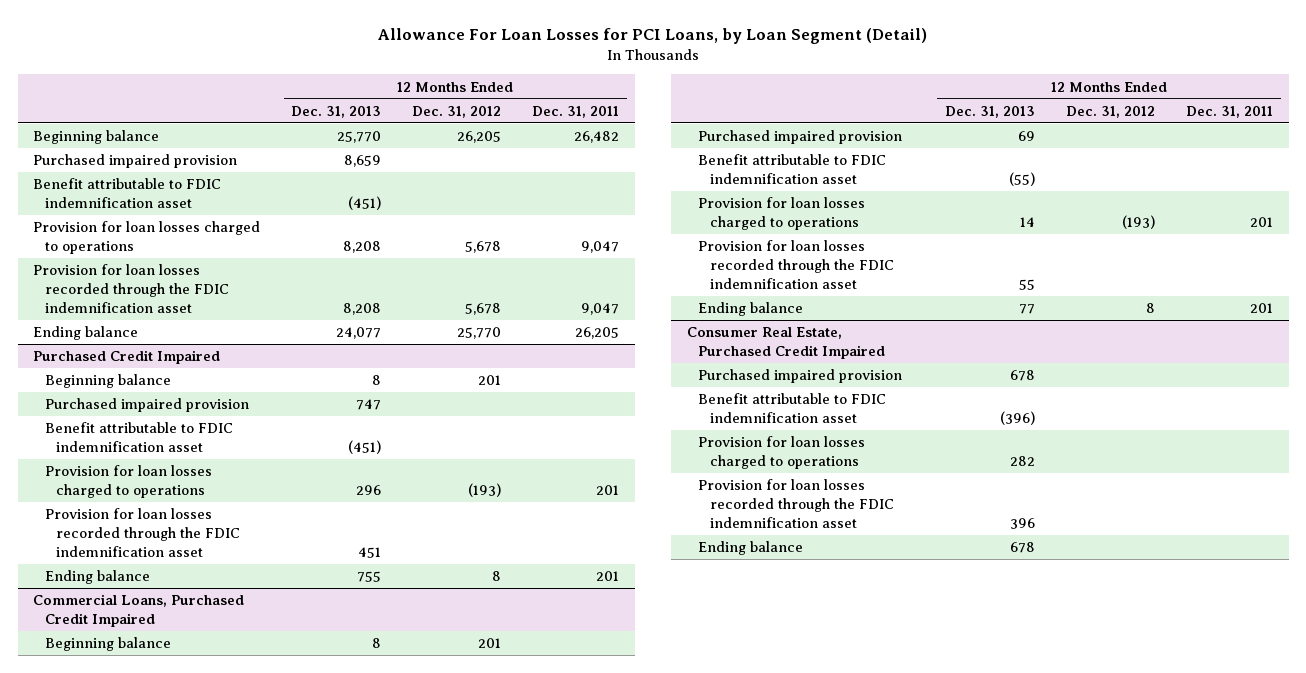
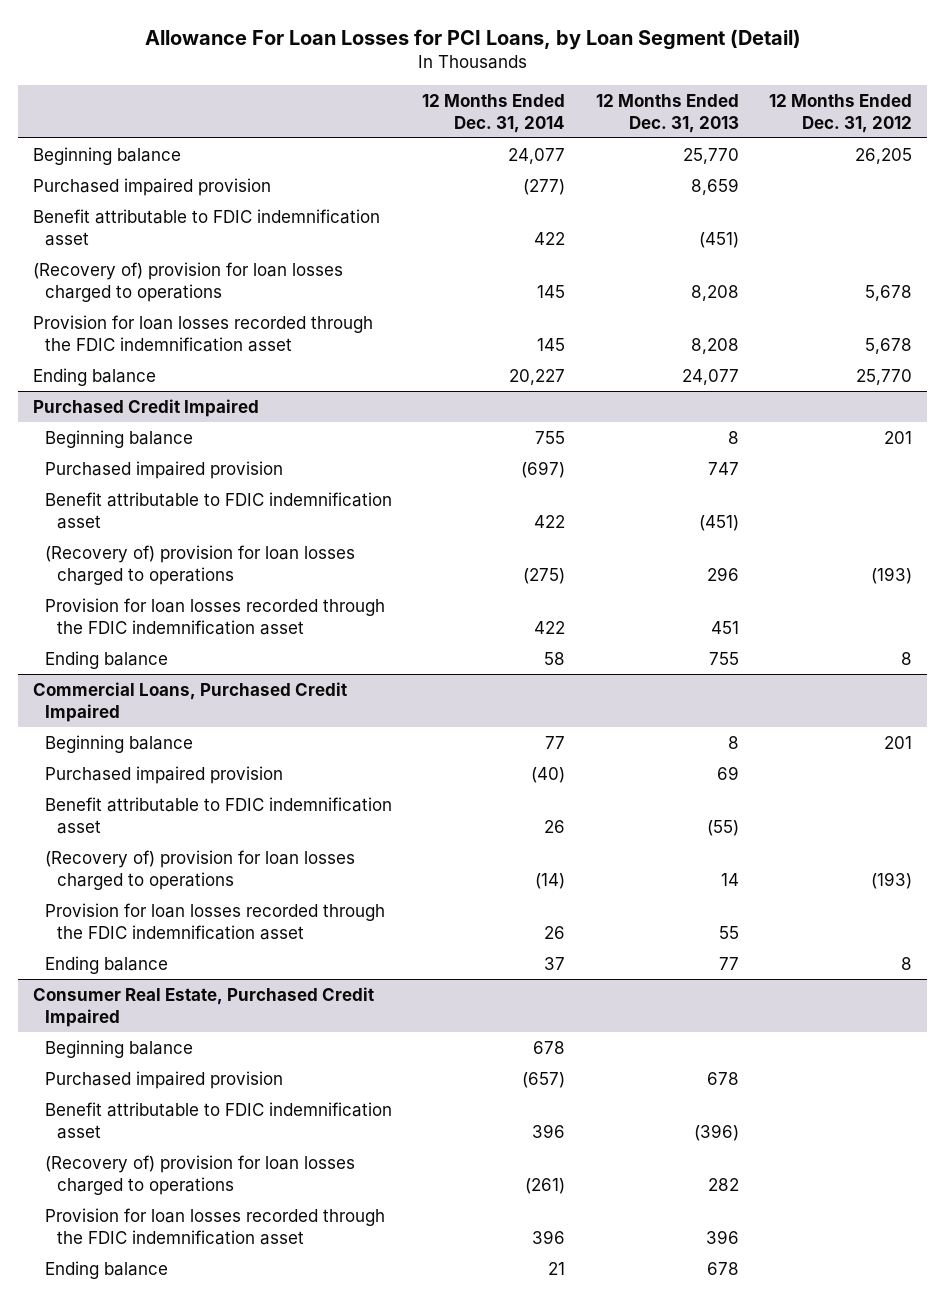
[532,105,620,118] Dec. 31, 2011 -> none
none -> [422,93,566,133] 12 Months Ended Dec. 31, 2014
[33,221,261,254] Provision for loan losses charged to operations -> [32,261,343,302] (Recovery of) provision for loan losses charged to operations
[44,465,212,498] Provision for loan losses charged to operations -> [45,544,356,585] (Recovery of) provision for loan losses charged to operations
[698,197,866,230] Provision for loan losses charged to operations -> [45,849,356,890] (Recovery of) provision for loan losses charged to operations
none -> [45,1039,194,1058] Beginning balance
[698,436,866,469] Provision for loan losses charged to operations -> [45,1154,356,1195] (Recovery of) provision for loan losses charged to operations

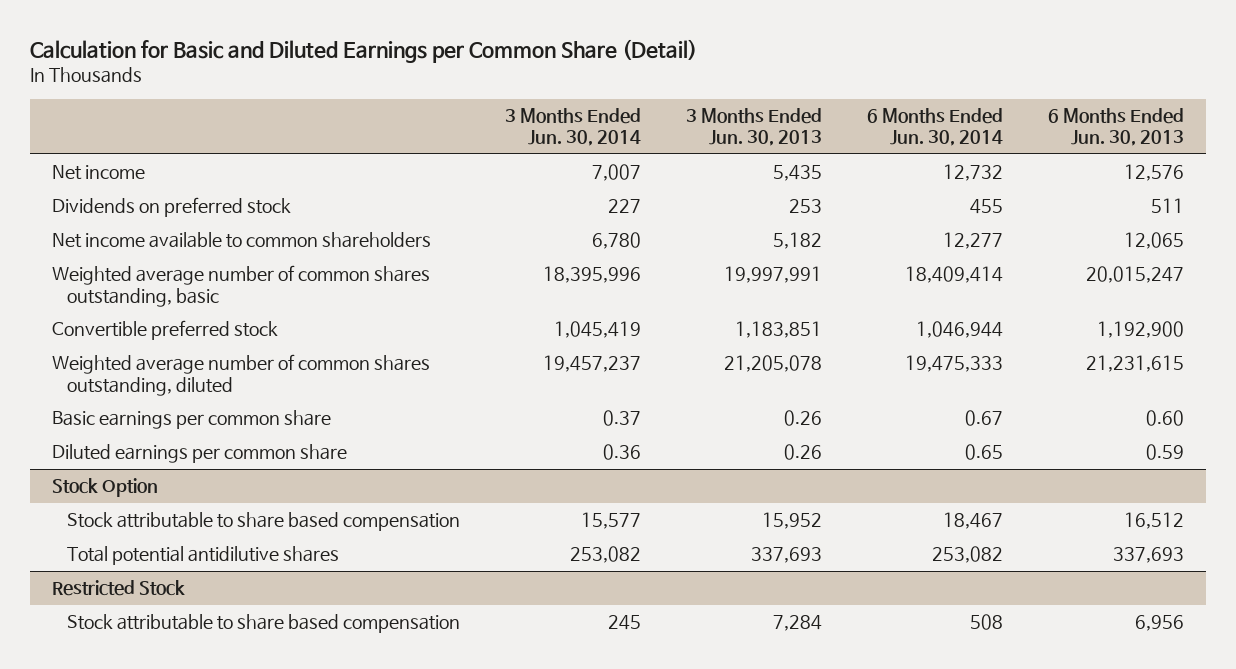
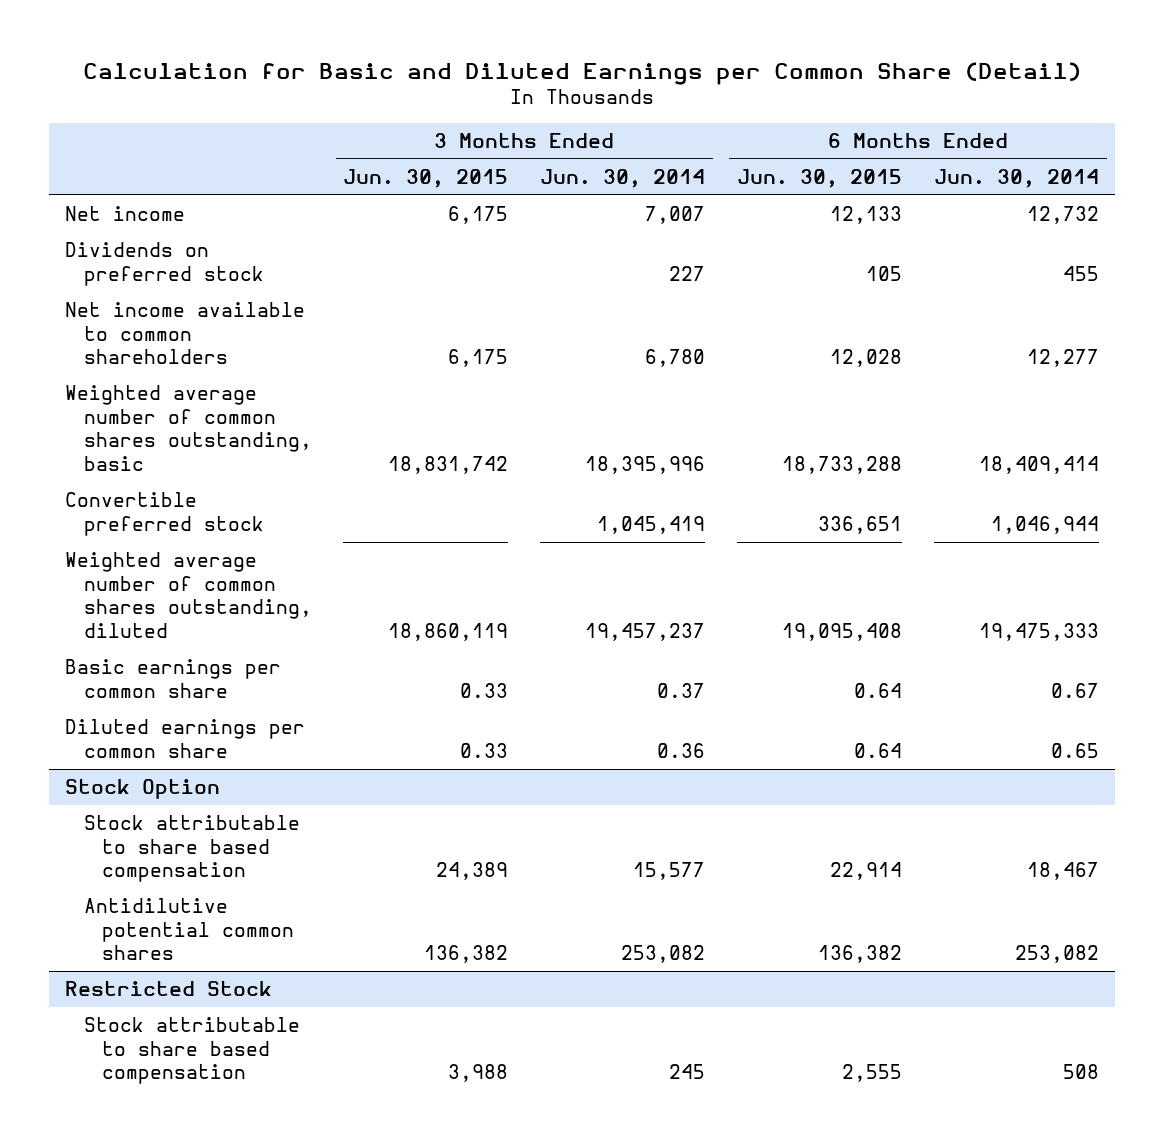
[685,107,822,147] 3 Months Ended Jun. 30, 2013 -> none
[1047,107,1184,147] 6 Months Ended Jun. 30, 2013 -> none
none -> [343,169,509,189] Jun. 30, 2015
none -> [736,169,902,189] Jun. 30, 2015
[66,546,339,566] Total potential antidilutive shares -> [83,898,295,961] Antidilutive potential common shares

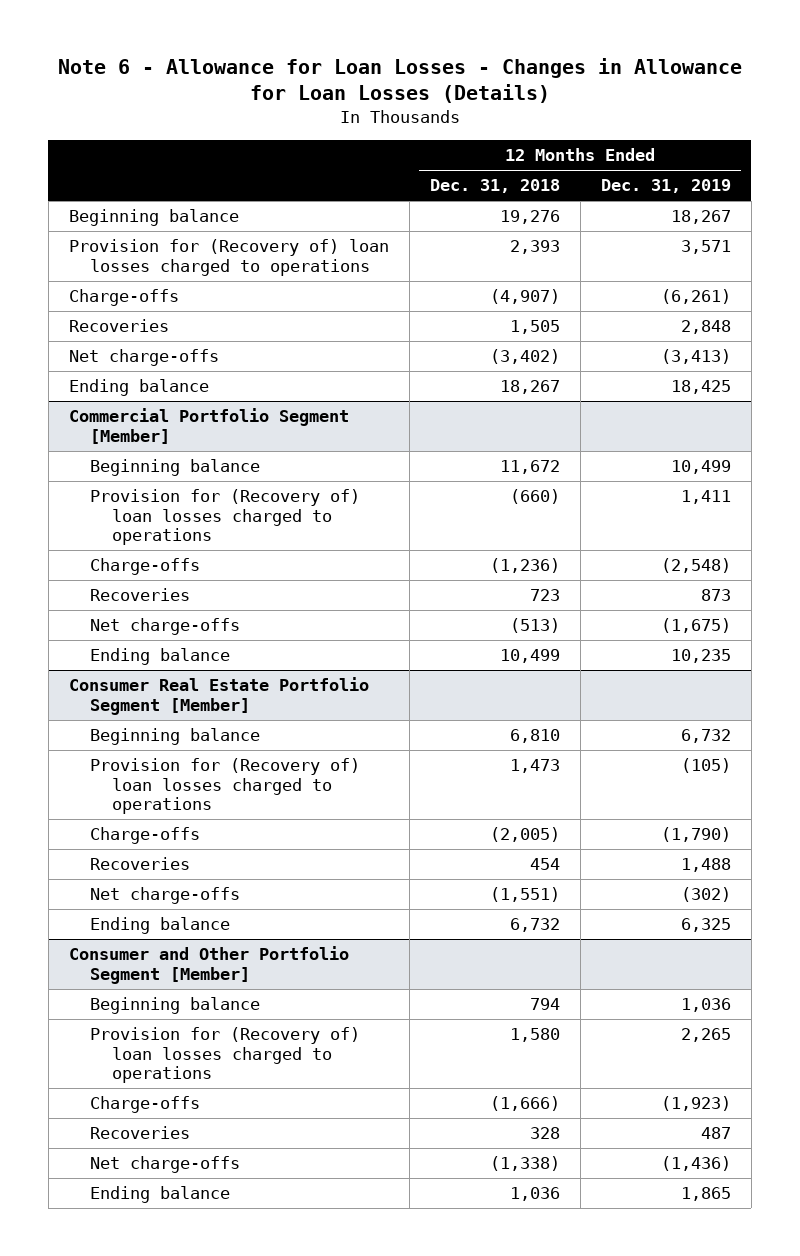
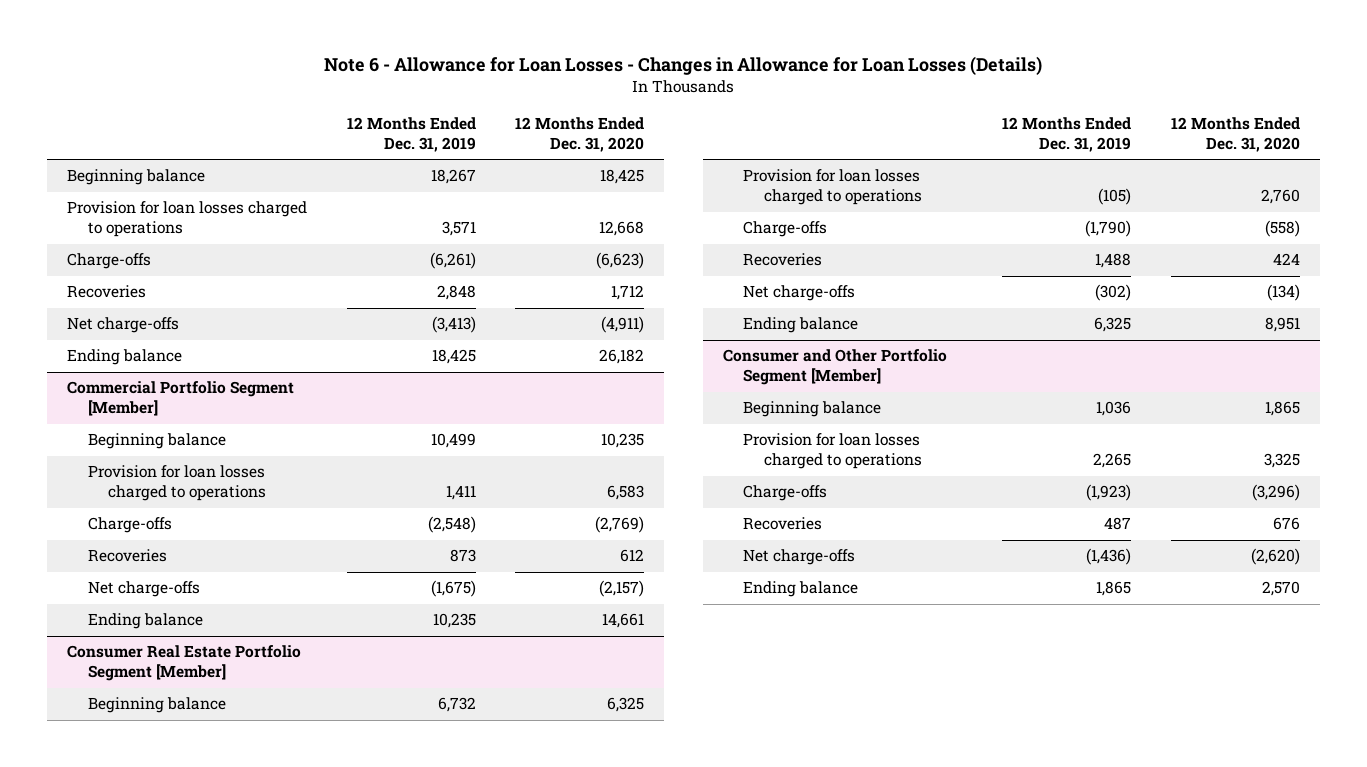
[429,179,560,194] Dec. 31, 2018 -> none
none -> [515,117,645,153] 12 Months Ended Dec. 31, 2020
[68,239,389,276] Provision for (Recovery of) loan losses charged to operations -> [67,201,308,238] Provision for loan losses charged to operations
[90,489,361,546] Provision for (Recovery of) loan losses charged to operations -> [87,465,267,502] Provision for loan losses charged to operations
[90,758,361,815] Provision for (Recovery of) loan losses charged to operations -> [743,169,923,206] Provision for loan losses charged to operations
[90,1027,361,1084] Provision for (Recovery of) loan losses charged to operations -> [743,433,923,470] Provision for loan losses charged to operations

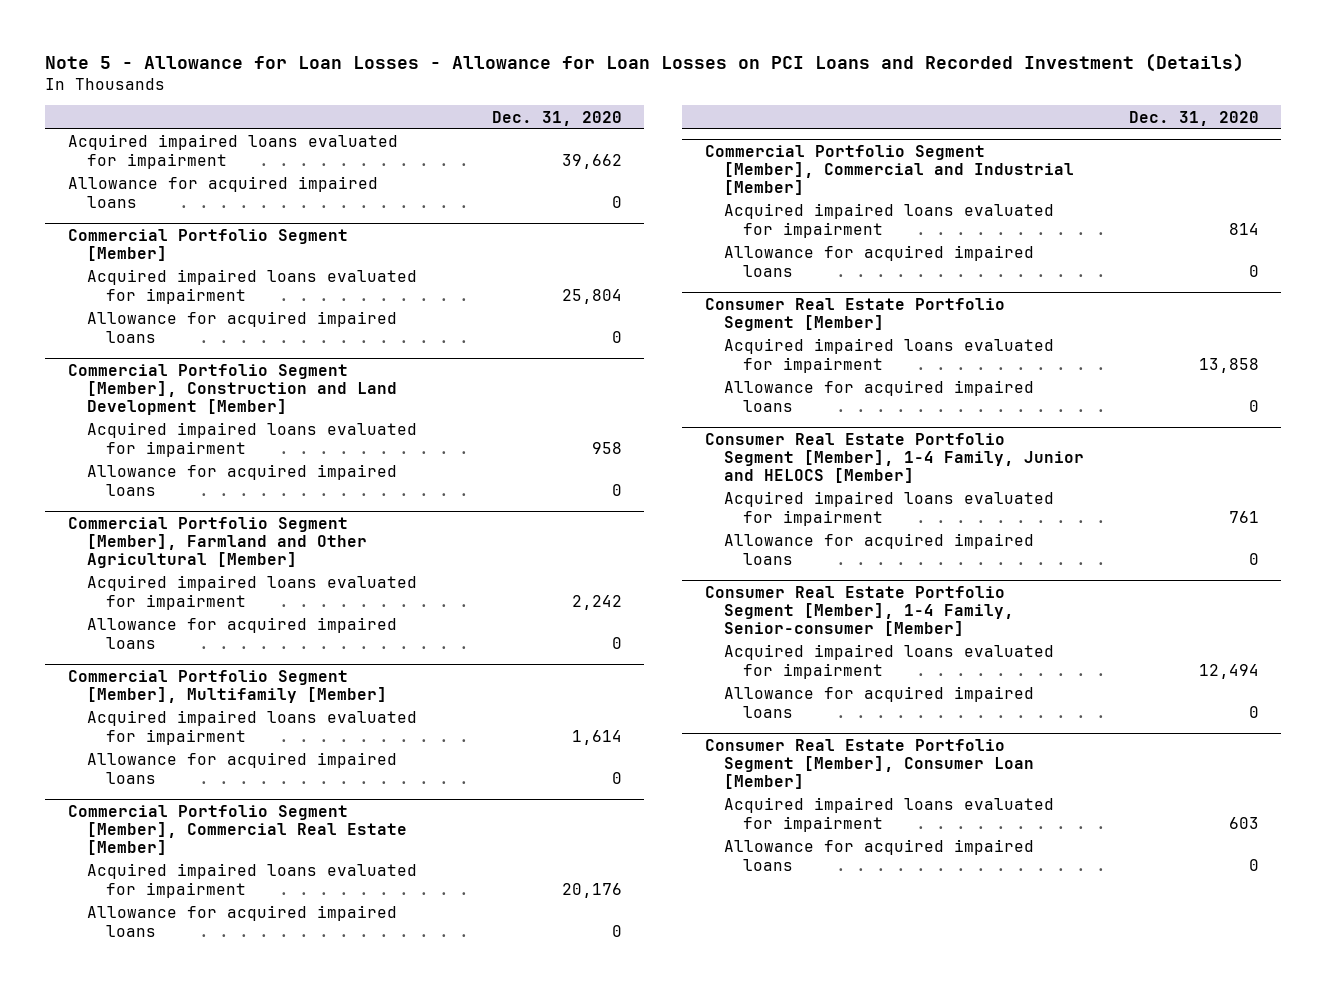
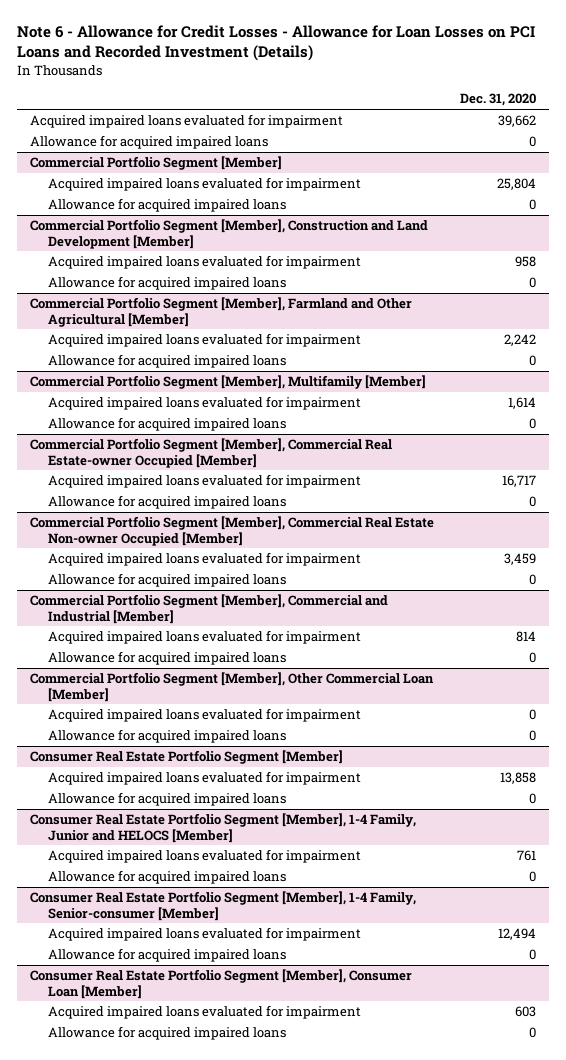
[45,53,1245,73] Note 5 - Allowance for Loan Losses - Allowance for Loan Losses on PCI Loans and Recorded Investment (Details) -> [17,25,536,62] Note 6 - Allowance for Credit Losses - Allowance for Loan Losses on PCI Loans and Recorded Investment (Details)
[67,804,407,856] Commercial Portfolio Segment [Member], Commercial Real Estate [Member] -> [30,438,393,468] Commercial Portfolio Segment [Member], Commercial Real Estate-owner Occupied [Member]
[561,882,622,898] 20,176 -> [502,475,537,488] 16,717
none -> [30,516,435,546] Commercial Portfolio Segment [Member], Commercial Real Estate Non-owner Occupied [Member]
none -> [48,552,362,567] Acquired impaired loans evaluated for impairment
none -> [48,573,287,588] Allowance for acquired impaired loans
none -> [30,672,435,702] Commercial Portfolio Segment [Member], Other Commercial Loan [Member]
none -> [48,708,362,723] Acquired impaired loans evaluated for impairment
none -> [48,729,287,744] Allowance for acquired impaired loans

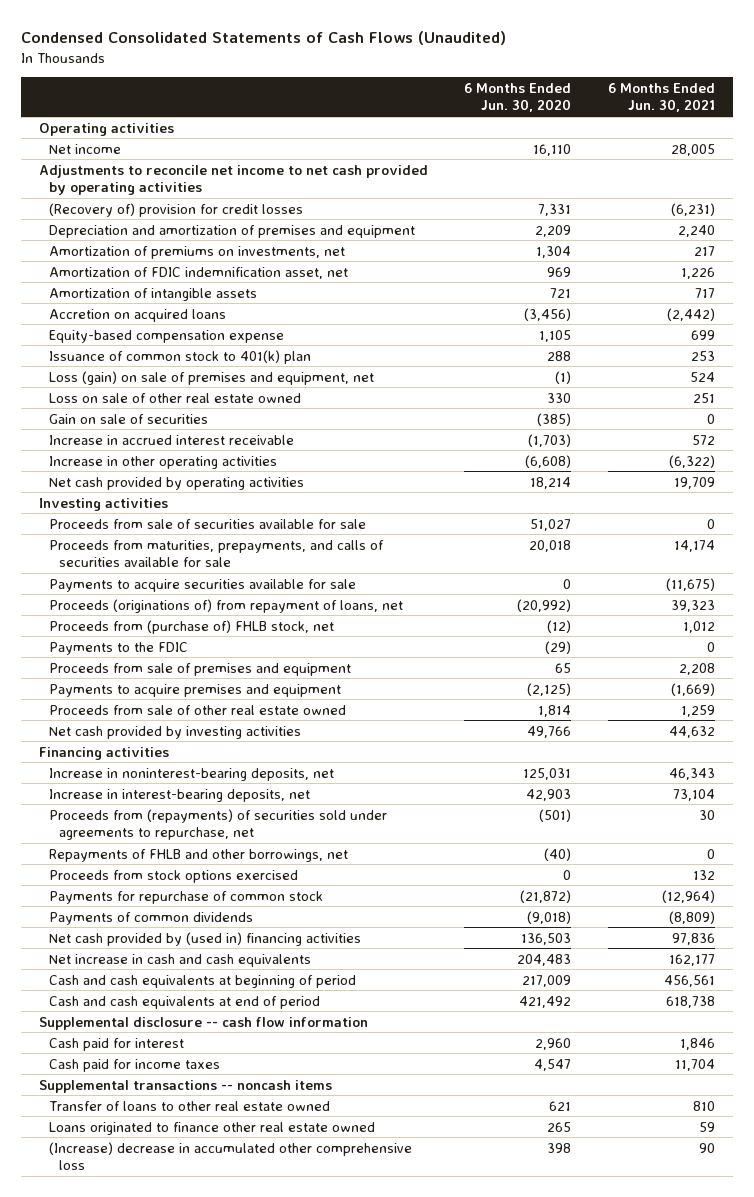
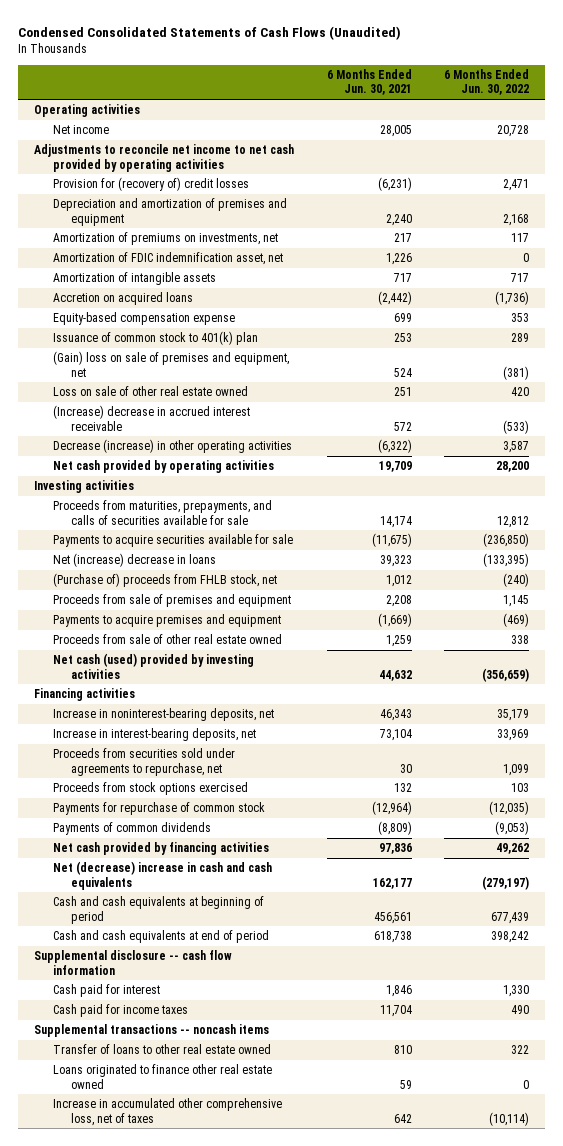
[464,82,572,113] 6 Months Ended Jun. 30, 2020 -> none
none -> [443,68,529,96] 6 Months Ended Jun. 30, 2022
[49,202,304,217] (Recovery of) provision for credit losses -> [52,177,249,192] Provision for (recovery of) credit losses
[49,370,375,385] Loss (gain) on sale of premises and equipment, net -> [52,351,289,377] (Gain) loss on sale of premises and equipment, net
[49,413,209,424] Gain on sale of securities -> none
[49,434,295,445] Increase in accrued interest receivable -> [52,405,250,431] (Increase) decrease in accrued interest receivable
[49,455,278,469] Increase in other operating activities -> [52,439,292,454] Decrease (increase) in other operating activities
[49,518,367,529] Proceeds from sale of securities available for sale -> none
[49,641,189,655] Payments to the FDIC -> none
[49,598,404,613] Proceeds (originations of) from repayment of loans, net -> [52,553,216,568] Net (increase) decrease in loans
[49,619,335,634] Proceeds from (purchase of) FHLB stock, net -> [52,573,277,588] (Purchase of) proceeds from FHLB stock, net
[49,725,302,739] Net cash provided by investing activities -> [52,653,254,679] Net cash (used) provided by investing activities
[49,848,349,862] Repayments of FHLB and other borrowings, net -> none
[49,808,388,841] Proceeds from (repayments) of securities sold under agreements to repurchase, net -> [52,748,235,776] Proceeds from securities sold under agreements to repurchase, net
[49,931,362,946] Net cash provided by (used in) financing activities -> [52,842,269,856] Net cash provided by financing activities
[49,953,312,967] Net increase in cash and cash equivalents -> [52,861,272,890] Net (decrease) increase in cash and cash equivalents
[49,1141,413,1171] (Increase) decrease in accumulated other comprehensive loss -> [52,1098,282,1126] Increase in accumulated other comprehensive loss, net of taxes
[698,1142,715,1153] 90 -> [393,1113,412,1123] 642

